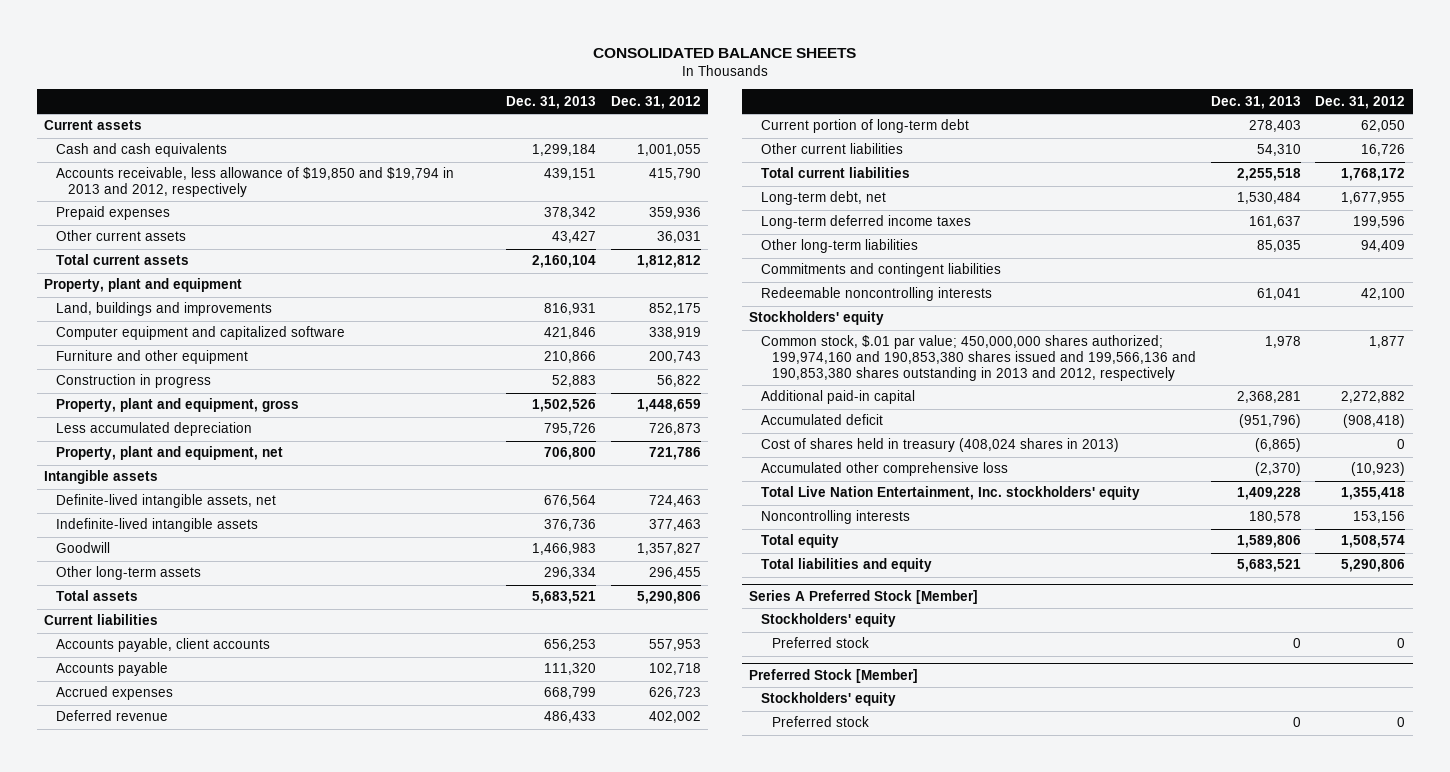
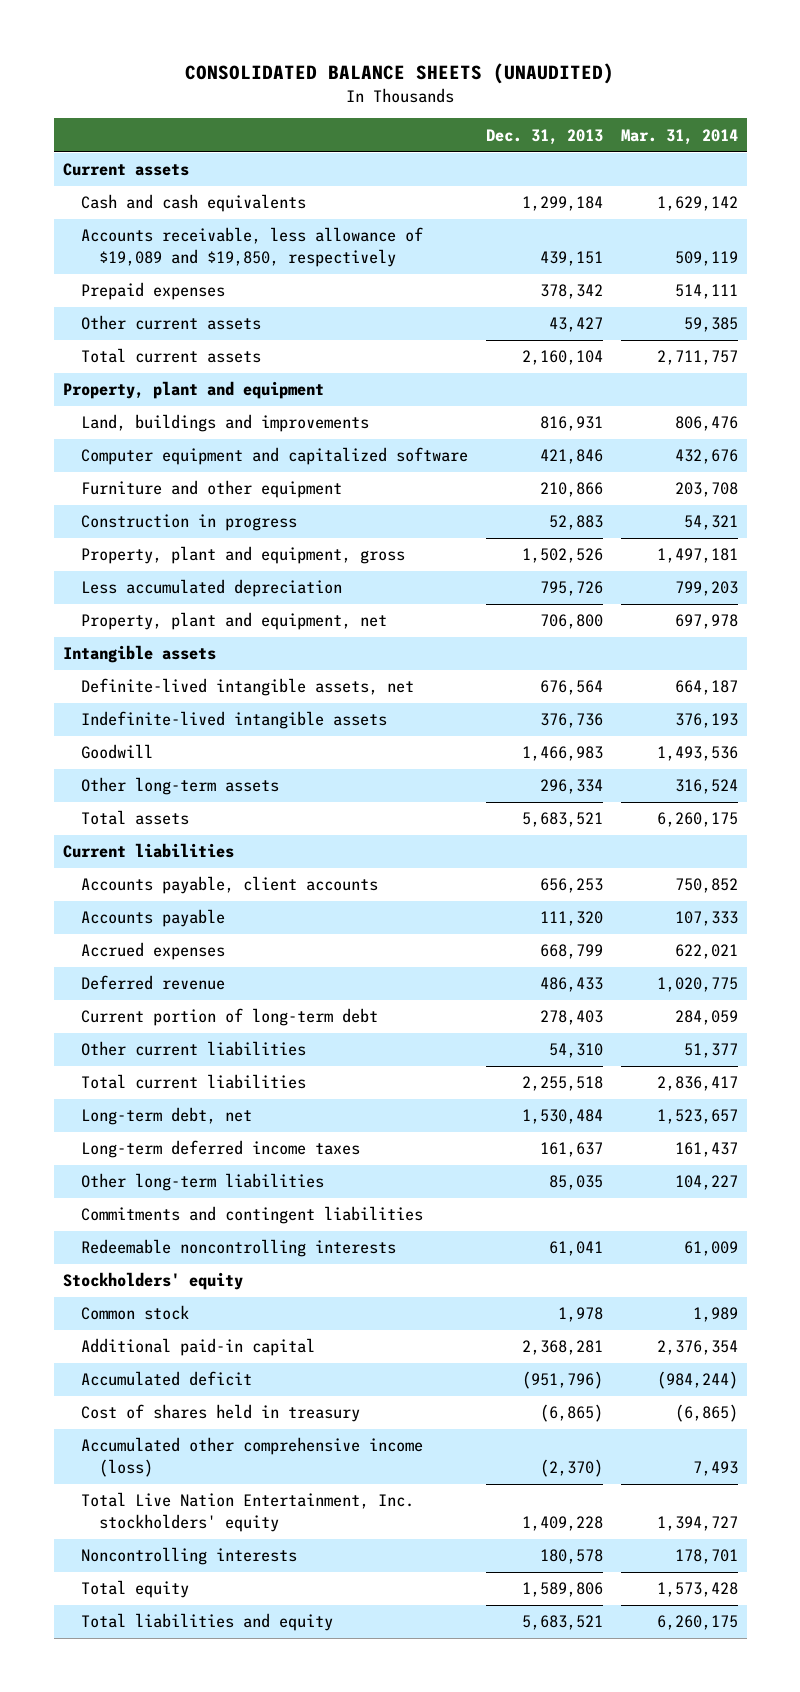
[592,47,856,58] CONSOLIDATED BALANCE SHEETS -> [185,63,615,85] CONSOLIDATED BALANCE SHEETS (UNAUDITED)
[610,95,701,109] Dec. 31, 2012 -> none
none -> [620,128,738,145] Mar. 31, 2014
[55,167,454,198] Accounts receivable, less allowance of $19,850 and $19,794 in 2013 and 2012, respectively -> [80,227,423,267] Accounts receivable, less allowance of $19,089 and $19,850, respectively
[760,335,1197,381] Common stock, $.01 par value; 450,000,000 shares authorized; 199,974,160 and 190,853,380 shares issued and 199,566,136 and 190,853,380 shares outstanding in 2013 and 2012, respectively -> [80,1305,189,1321] Common stock
[760,438,1119,453] Cost of shares held in treasury (408,024 shares in 2013) -> [80,1404,360,1423] Cost of shares held in treasury
[760,462,1008,477] Accumulated other comprehensive loss -> [80,1437,423,1477] Accumulated other comprehensive income (loss)
[748,590,978,605] Series A Preferred Stock [Member] -> none
[760,613,896,628] Stockholders' equity -> none
[772,637,870,649] Preferred stock -> none
[748,669,918,684] Preferred Stock [Member] -> none
[760,692,896,707] Stockholders' equity -> none
[772,716,870,728] Preferred stock -> none

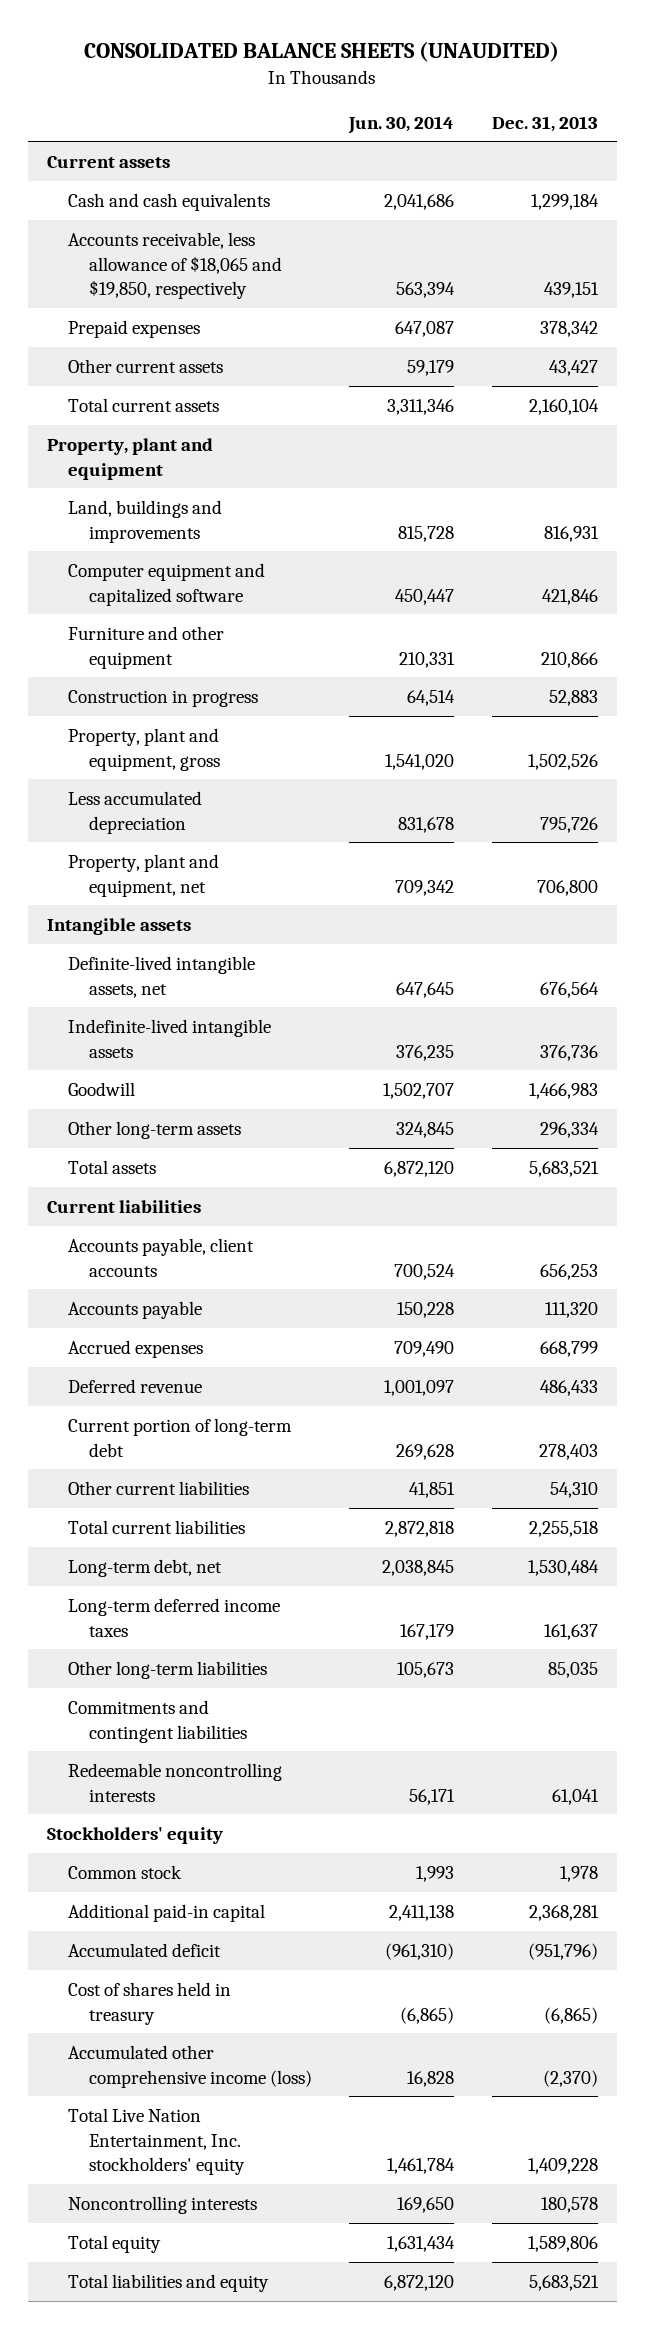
[620,128,738,145] Mar. 31, 2014 -> none
none -> [348,115,455,134] Jun. 30, 2014
[80,227,423,267] Accounts receivable, less allowance of $19,089 and $19,850, respectively -> [67,231,282,300] Accounts receivable, less allowance of $18,065 and $19,850, respectively

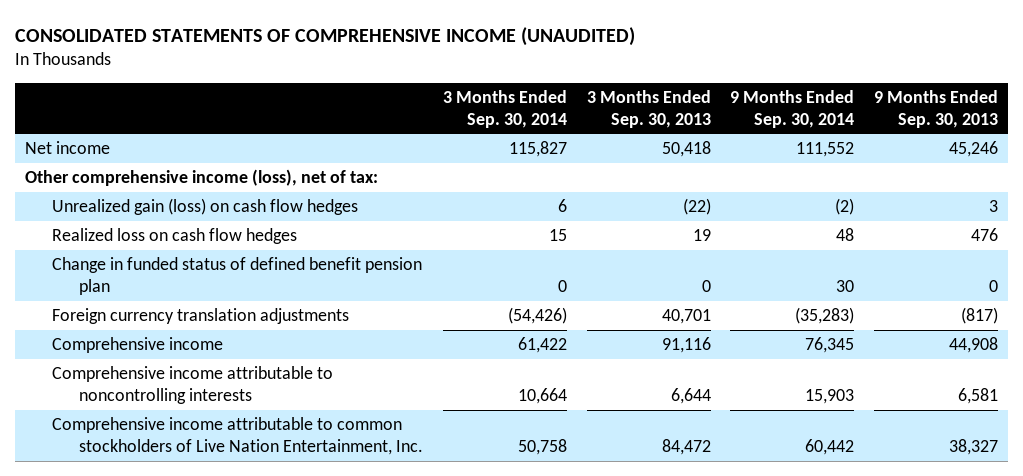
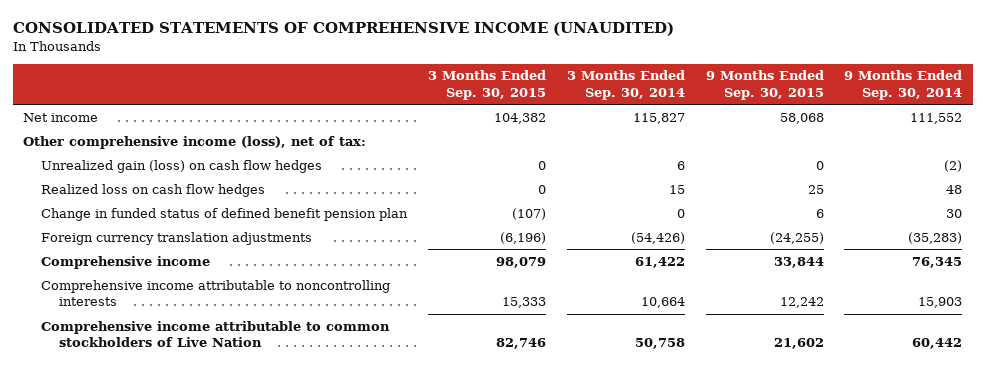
[586,89,711,128] 3 Months Ended Sep. 30, 2013 -> none
[874,89,999,128] 9 Months Ended Sep. 30, 2013 -> none
none -> [427,70,546,101] 3 Months Ended Sep. 30, 2015
none -> [705,70,824,101] 9 Months Ended Sep. 30, 2015
[52,416,424,455] Comprehensive income attributable to common stockholders of Live Nation Entertainment, Inc. -> [41,320,391,348] Comprehensive income attributable to common stockholders of Live Nation

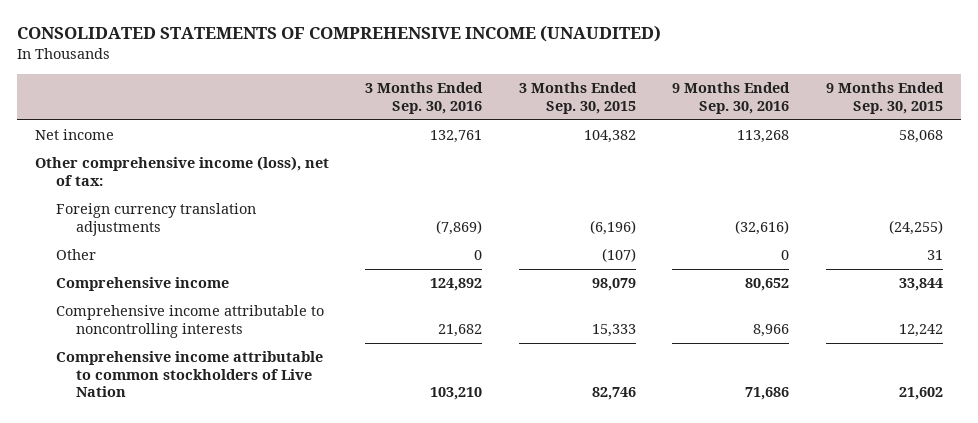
[566,70,685,101] 3 Months Ended Sep. 30, 2014 -> none
[844,70,963,101] 9 Months Ended Sep. 30, 2014 -> none
none -> [365,82,484,114] 3 Months Ended Sep. 30, 2016
none -> [672,82,791,114] 9 Months Ended Sep. 30, 2016
[41,159,323,173] Unrealized gain (loss) on cash flow hedges -> none
[41,183,266,197] Realized loss on cash flow hedges -> none
[41,207,409,221] Change in funded status of defined benefit pension plan -> none
none -> [55,249,96,261] Other

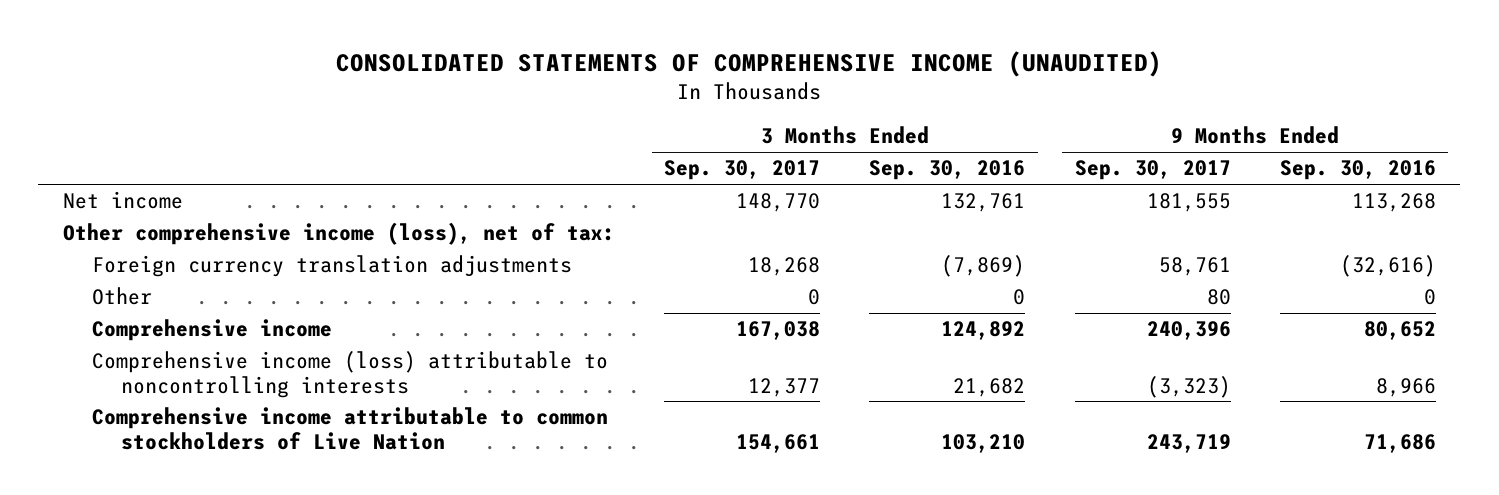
[518,82,637,114] 3 Months Ended Sep. 30, 2015 -> none
[825,82,944,114] 9 Months Ended Sep. 30, 2015 -> none
none -> [664,160,821,181] Sep. 30, 2017
none -> [1074,160,1231,181] Sep. 30, 2017
[55,305,324,338] Comprehensive income attributable to noncontrolling interests -> [91,351,608,398] Comprehensive income (loss) attributable to noncontrolling interests

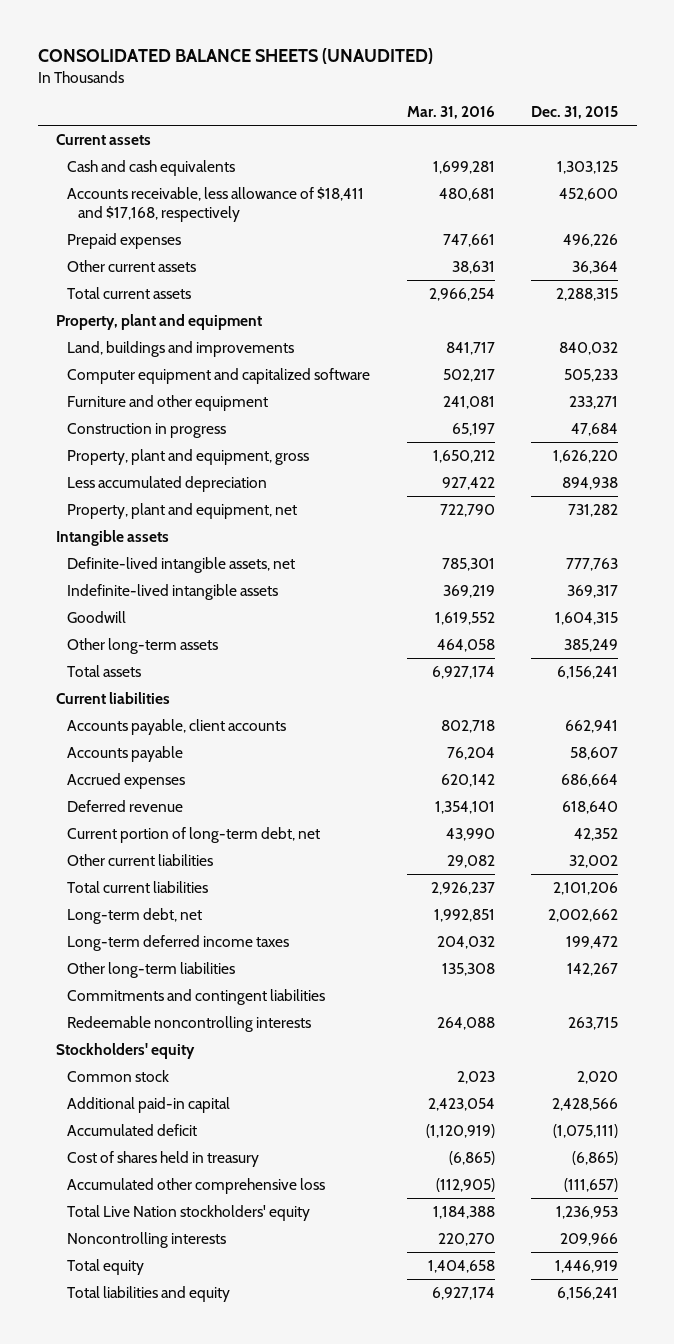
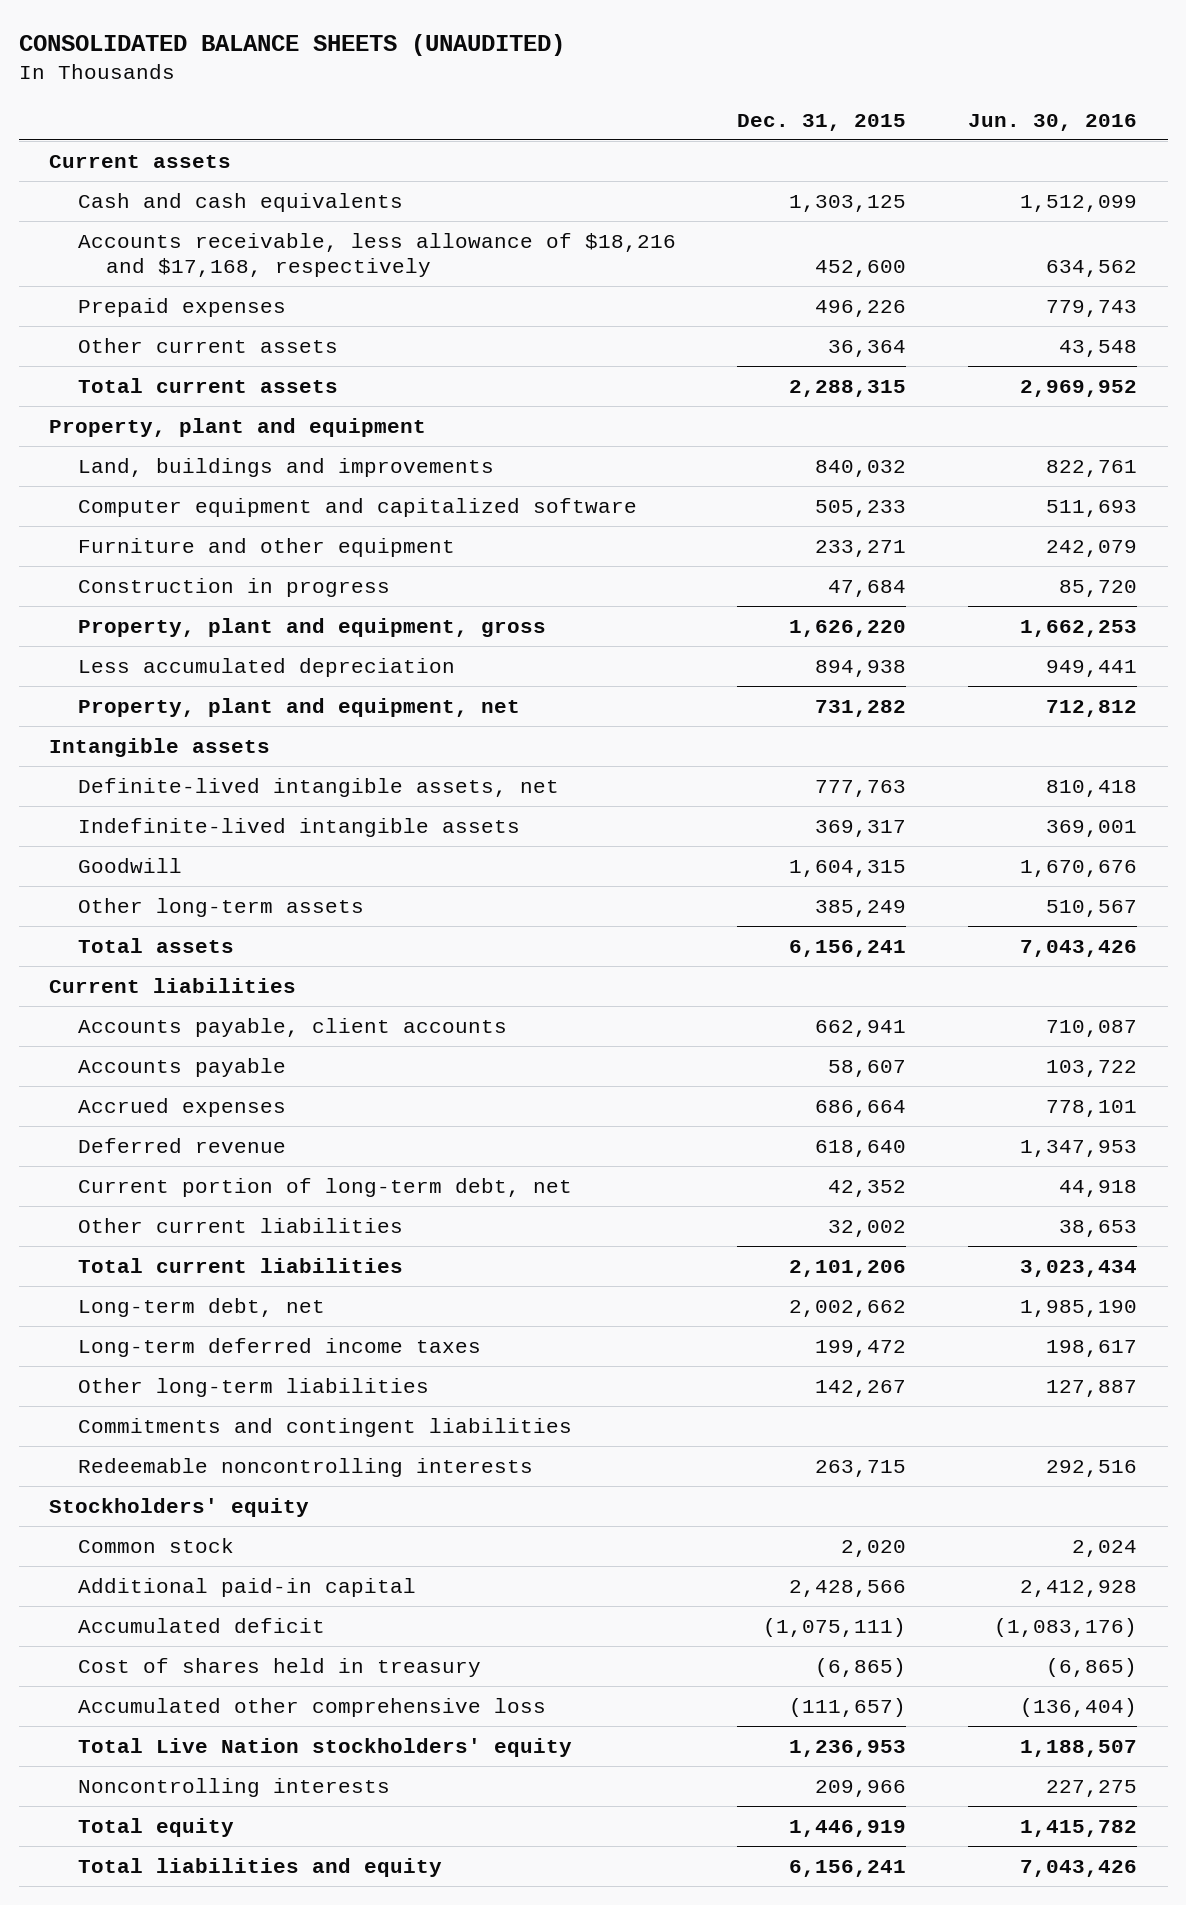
[406,106,495,120] Mar. 31, 2016 -> none
none -> [967,113,1137,131] Jun. 30, 2016
[67,186,365,223] Accounts receivable, less allowance of $18,411 and $17,168, respectively -> [77,232,676,278] Accounts receivable, less allowance of $18,216 and $17,168, respectively

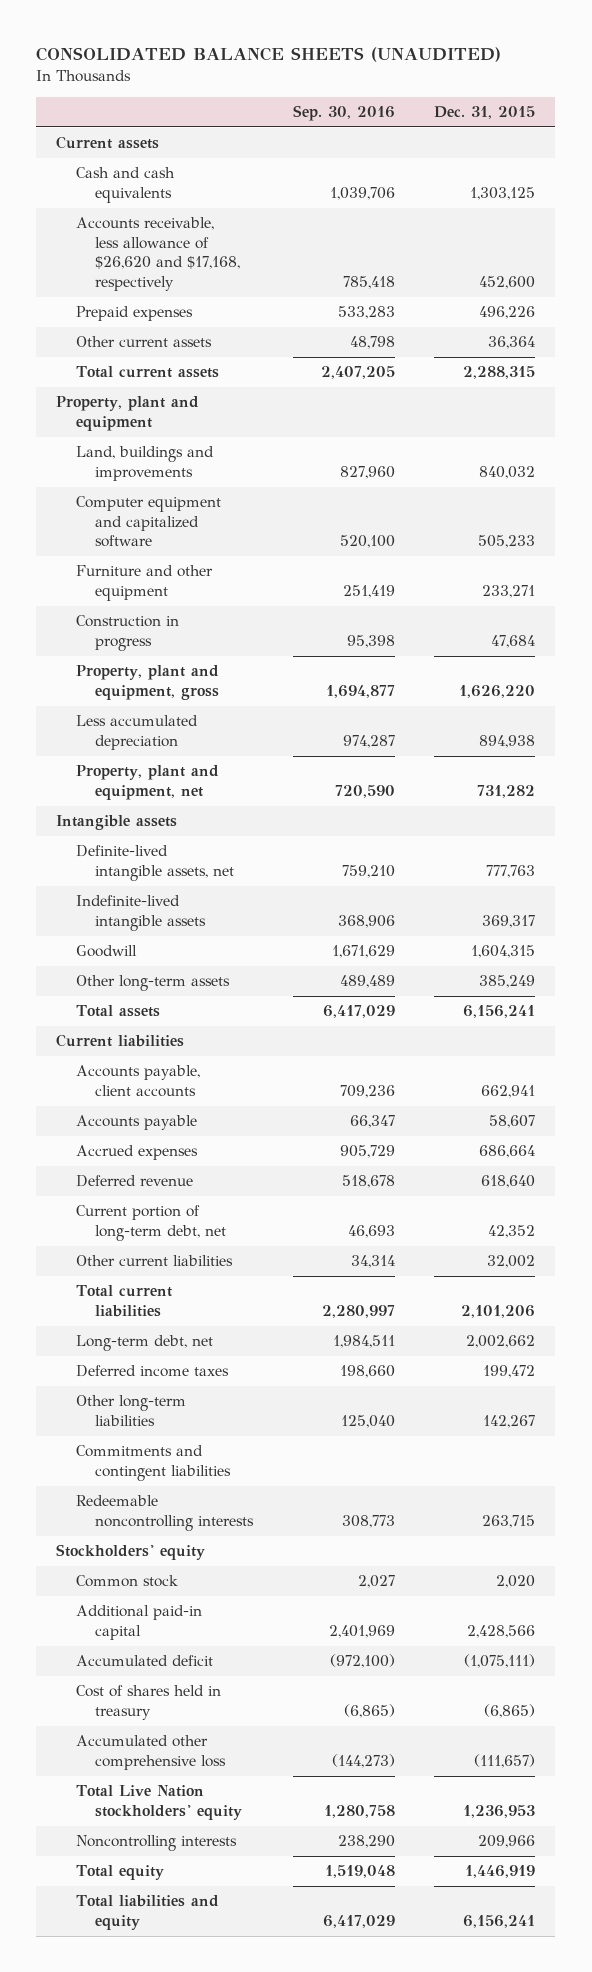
[967,113,1137,131] Jun. 30, 2016 -> none
none -> [292,105,395,122] Sep. 30, 2016
[77,232,676,278] Accounts receivable, less allowance of $18,216 and $17,168, respectively -> [75,217,240,291] Accounts receivable, less allowance of $26,620 and $17,168, respectively
[77,1337,481,1357] Long-term deferred income taxes -> [75,1365,229,1378] Deferred income taxes

